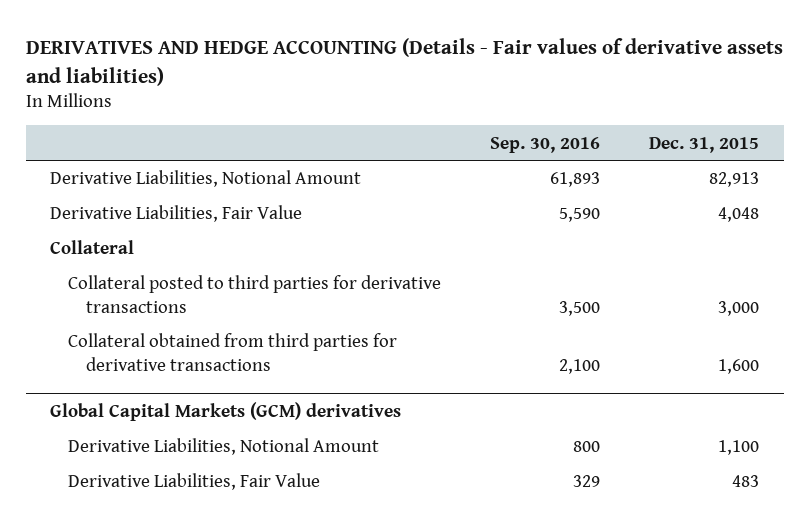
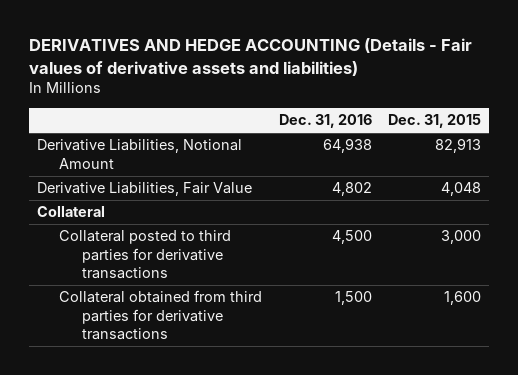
[490,136,601,153] Sep. 30, 2016 -> none
none -> [278,114,372,129] Dec. 31, 2016
[50,401,402,421] Global Capital Markets (GCM) derivatives -> none
[68,438,380,456] Derivative Liabilities, Notional Amount -> none
[68,473,321,491] Derivative Liabilities, Fair Value -> none

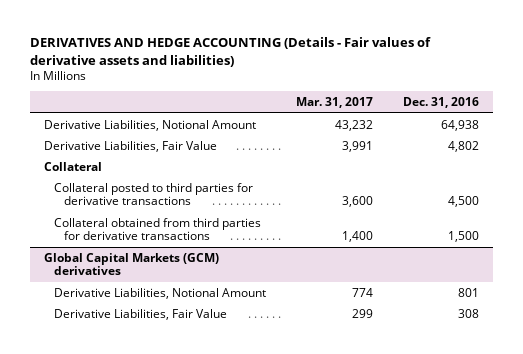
[387,114,481,129] Dec. 31, 2015 -> none
none -> [295,97,373,109] Mar. 31, 2017
none -> [44,252,220,276] Global Capital Markets (GCM) derivatives
none -> [54,287,267,299] Derivative Liabilities, Notional Amount
none -> [54,308,228,320] Derivative Liabilities, Fair Value

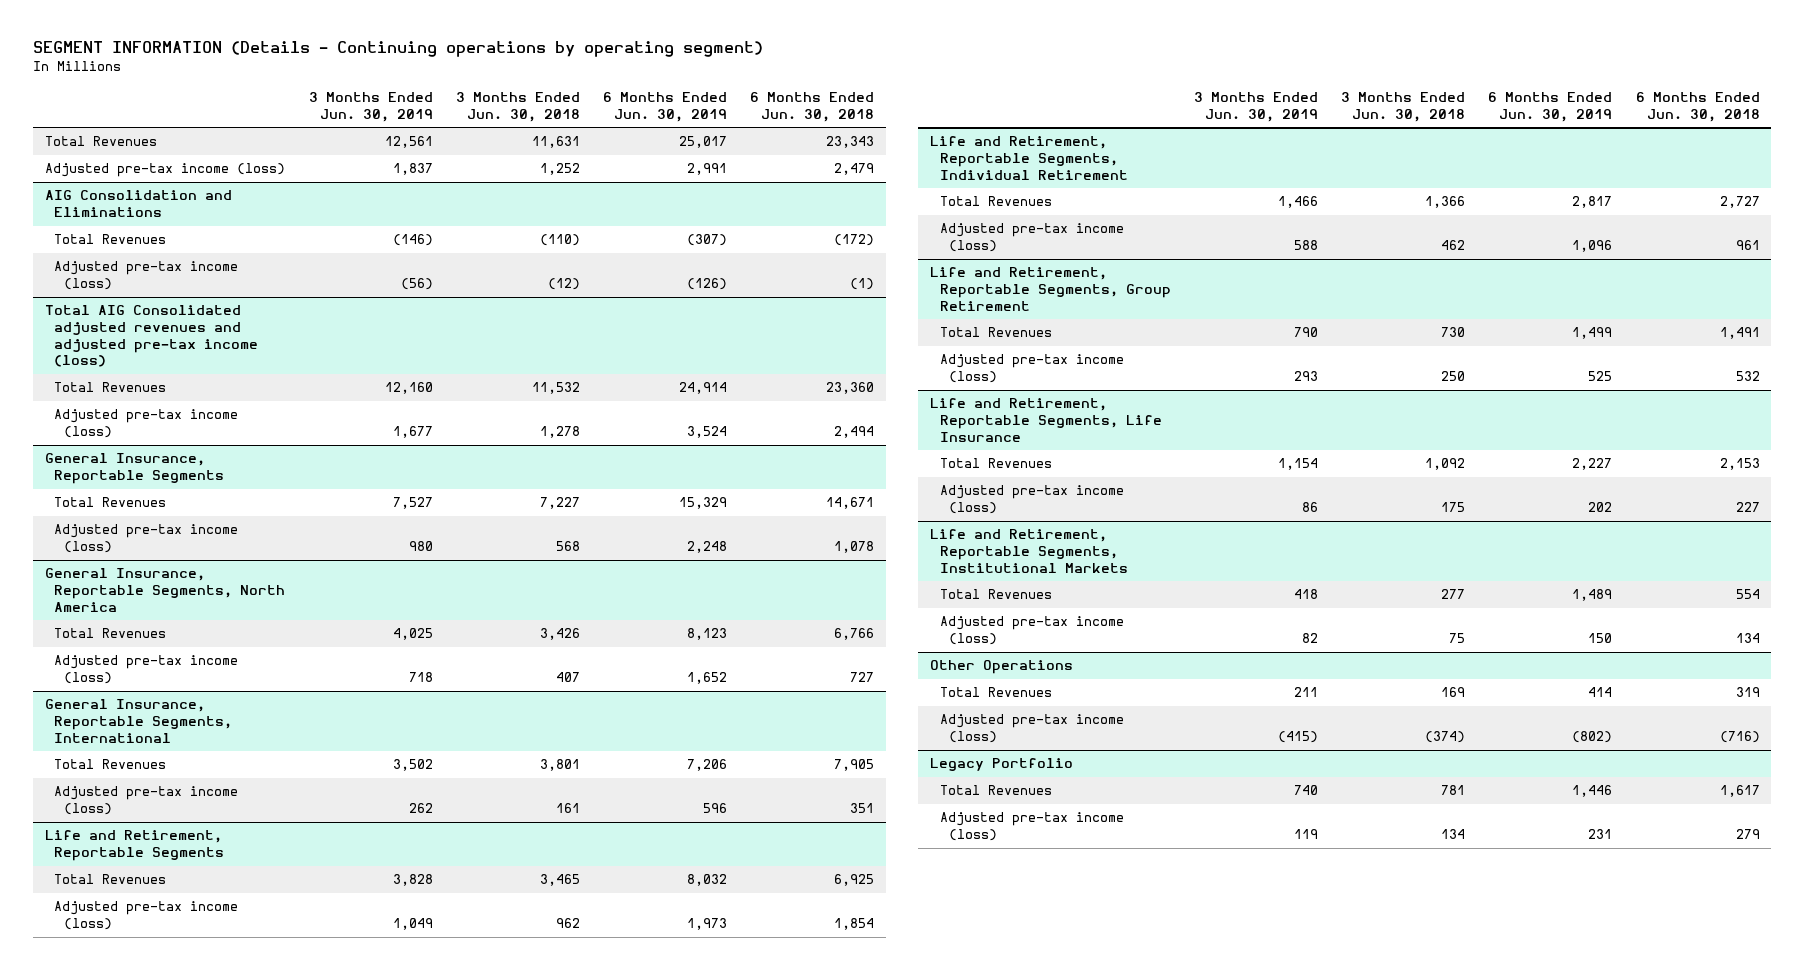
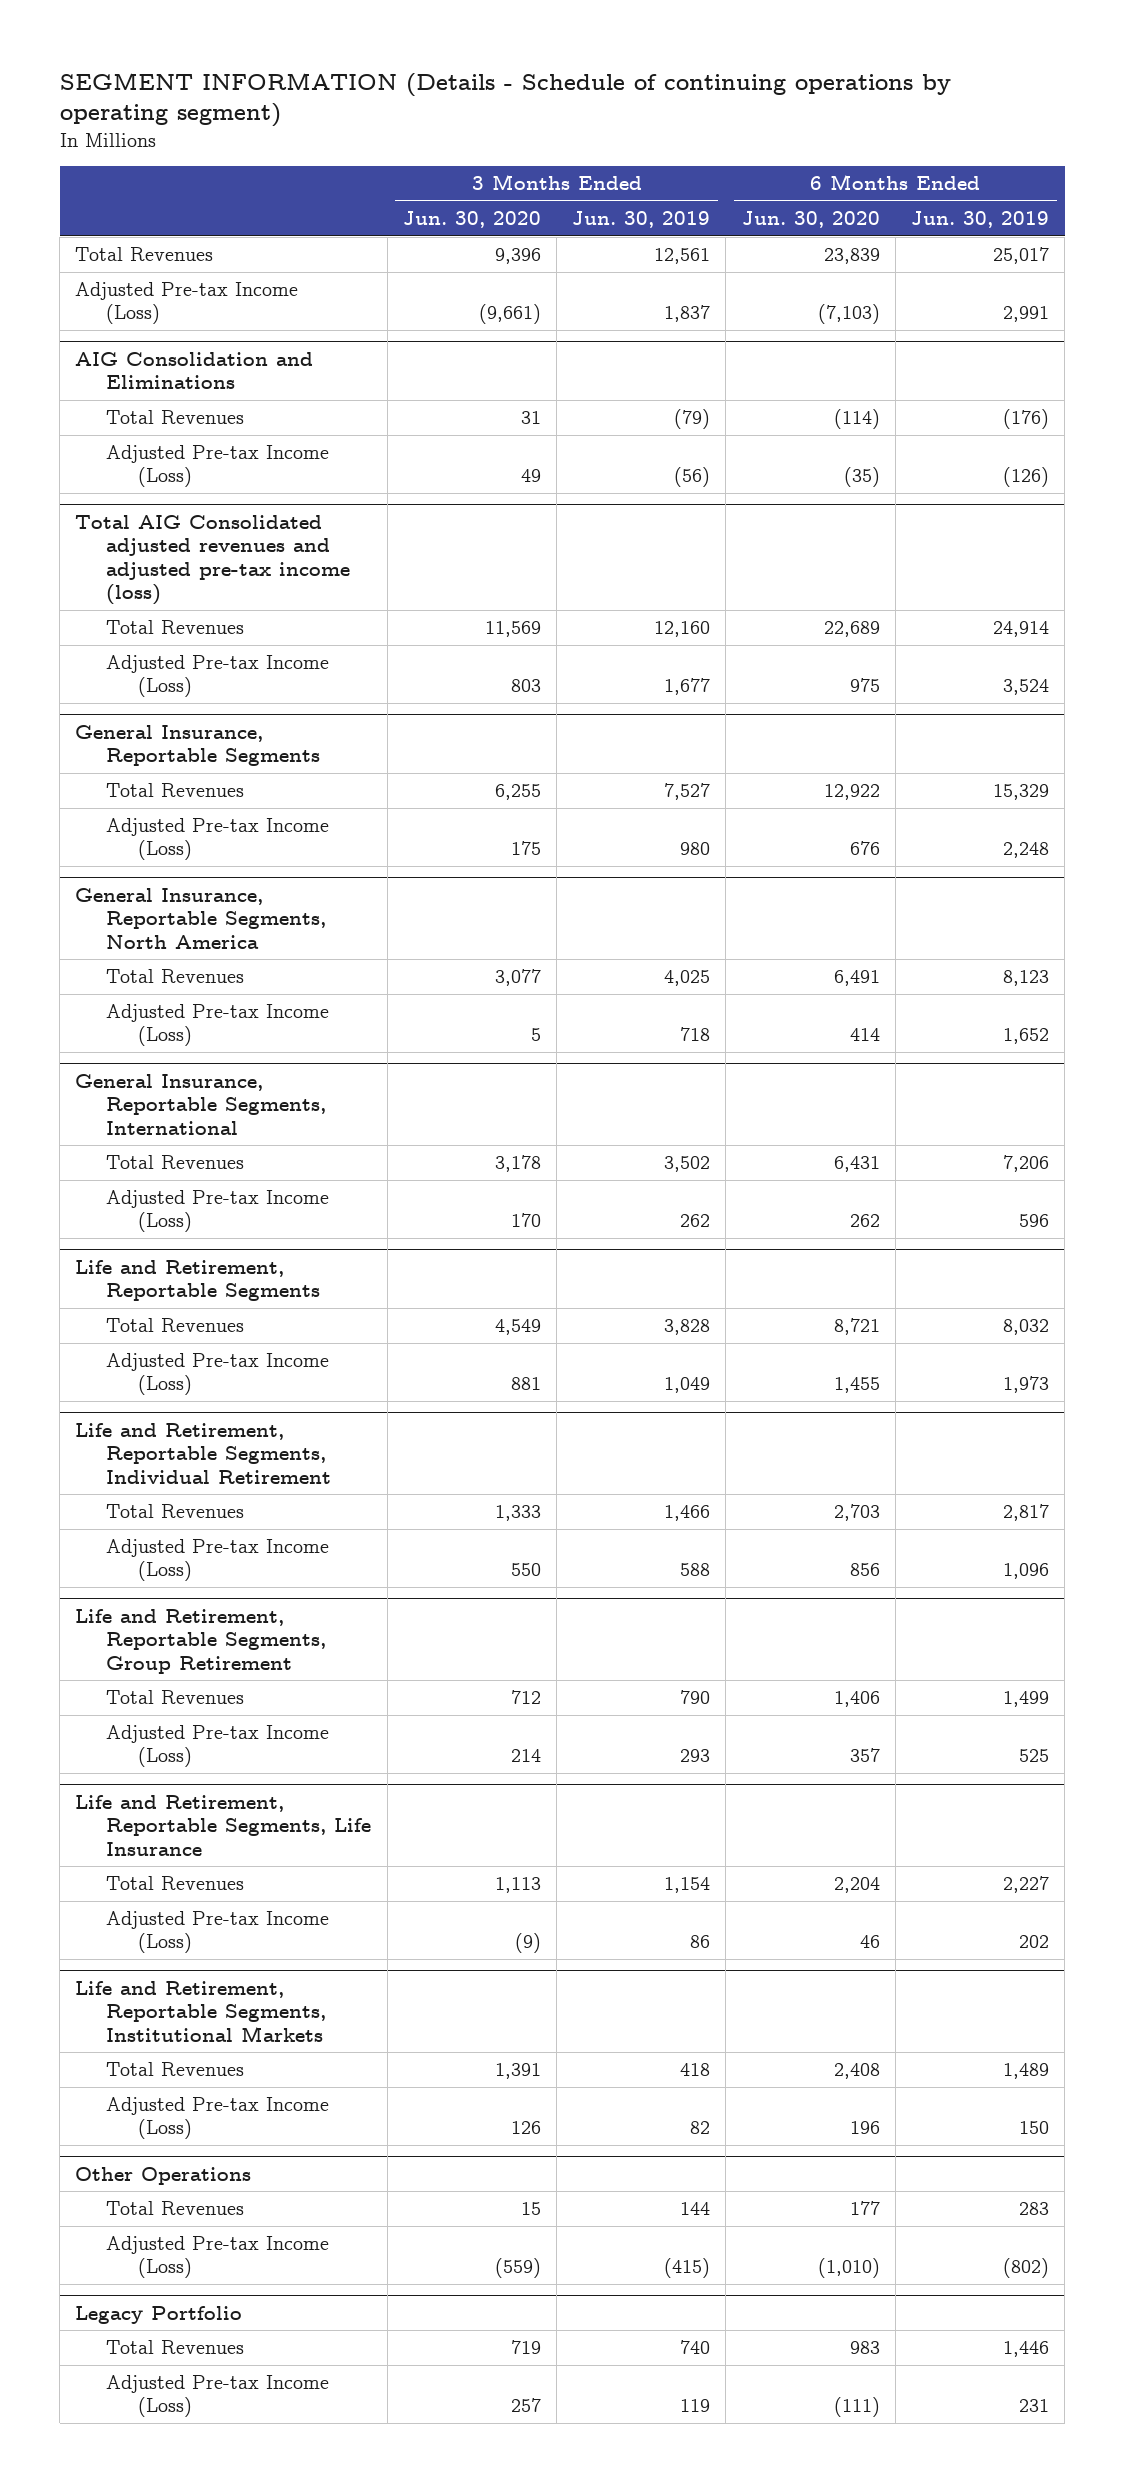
[33,41,764,58] SEGMENT INFORMATION (Details - Continuing operations by operating segment) -> [59,73,951,128] SEGMENT INFORMATION (Details - Schedule of continuing operations by operating segment)
[455,92,580,122] 3 Months Ended Jun. 30, 2018 -> none
[750,92,875,122] 6 Months Ended Jun. 30, 2018 -> none
none -> [402,210,541,228] Jun. 30, 2020
none -> [741,210,880,228] Jun. 30, 2020
[44,163,285,178] Adjusted pre-tax income (loss) -> [75,282,299,325] Adjusted Pre-tax Income (Loss)
[392,234,433,247] (146) -> [674,409,711,430] (79)
[687,234,728,247] (307) -> [1003,409,1050,430] (176)
[54,261,239,291] Adjusted pre-tax income (loss) -> [106,445,330,488] Adjusted Pre-tax Income (Loss)
[54,409,239,439] Adjusted pre-tax income (loss) -> [106,655,330,698] Adjusted Pre-tax Income (Loss)
[54,524,239,554] Adjusted pre-tax income (loss) -> [106,818,330,861] Adjusted Pre-tax Income (Loss)
[54,655,239,685] Adjusted pre-tax income (loss) -> [106,1004,330,1047] Adjusted Pre-tax Income (Loss)
[54,786,239,816] Adjusted pre-tax income (loss) -> [106,1190,330,1233] Adjusted Pre-tax Income (Loss)
[54,901,239,931] Adjusted pre-tax income (loss) -> [106,1353,330,1396] Adjusted Pre-tax Income (Loss)
[939,223,1124,253] Adjusted pre-tax income (loss) -> [106,1539,330,1582] Adjusted Pre-tax Income (Loss)
[939,354,1124,384] Adjusted pre-tax income (loss) -> [106,1725,330,1768] Adjusted Pre-tax Income (Loss)
[939,485,1124,515] Adjusted pre-tax income (loss) -> [106,1911,330,1954] Adjusted Pre-tax Income (Loss)
[939,616,1124,646] Adjusted pre-tax income (loss) -> [106,2097,330,2140] Adjusted Pre-tax Income (Loss)
[1293,687,1318,698] 211 -> [680,2202,711,2216] 144
[1588,687,1613,698] 414 -> [1019,2202,1050,2216] 283
[939,714,1124,744] Adjusted pre-tax income (loss) -> [106,2236,330,2279] Adjusted Pre-tax Income (Loss)
[939,812,1124,842] Adjusted pre-tax income (loss) -> [106,2375,330,2418] Adjusted Pre-tax Income (Loss)

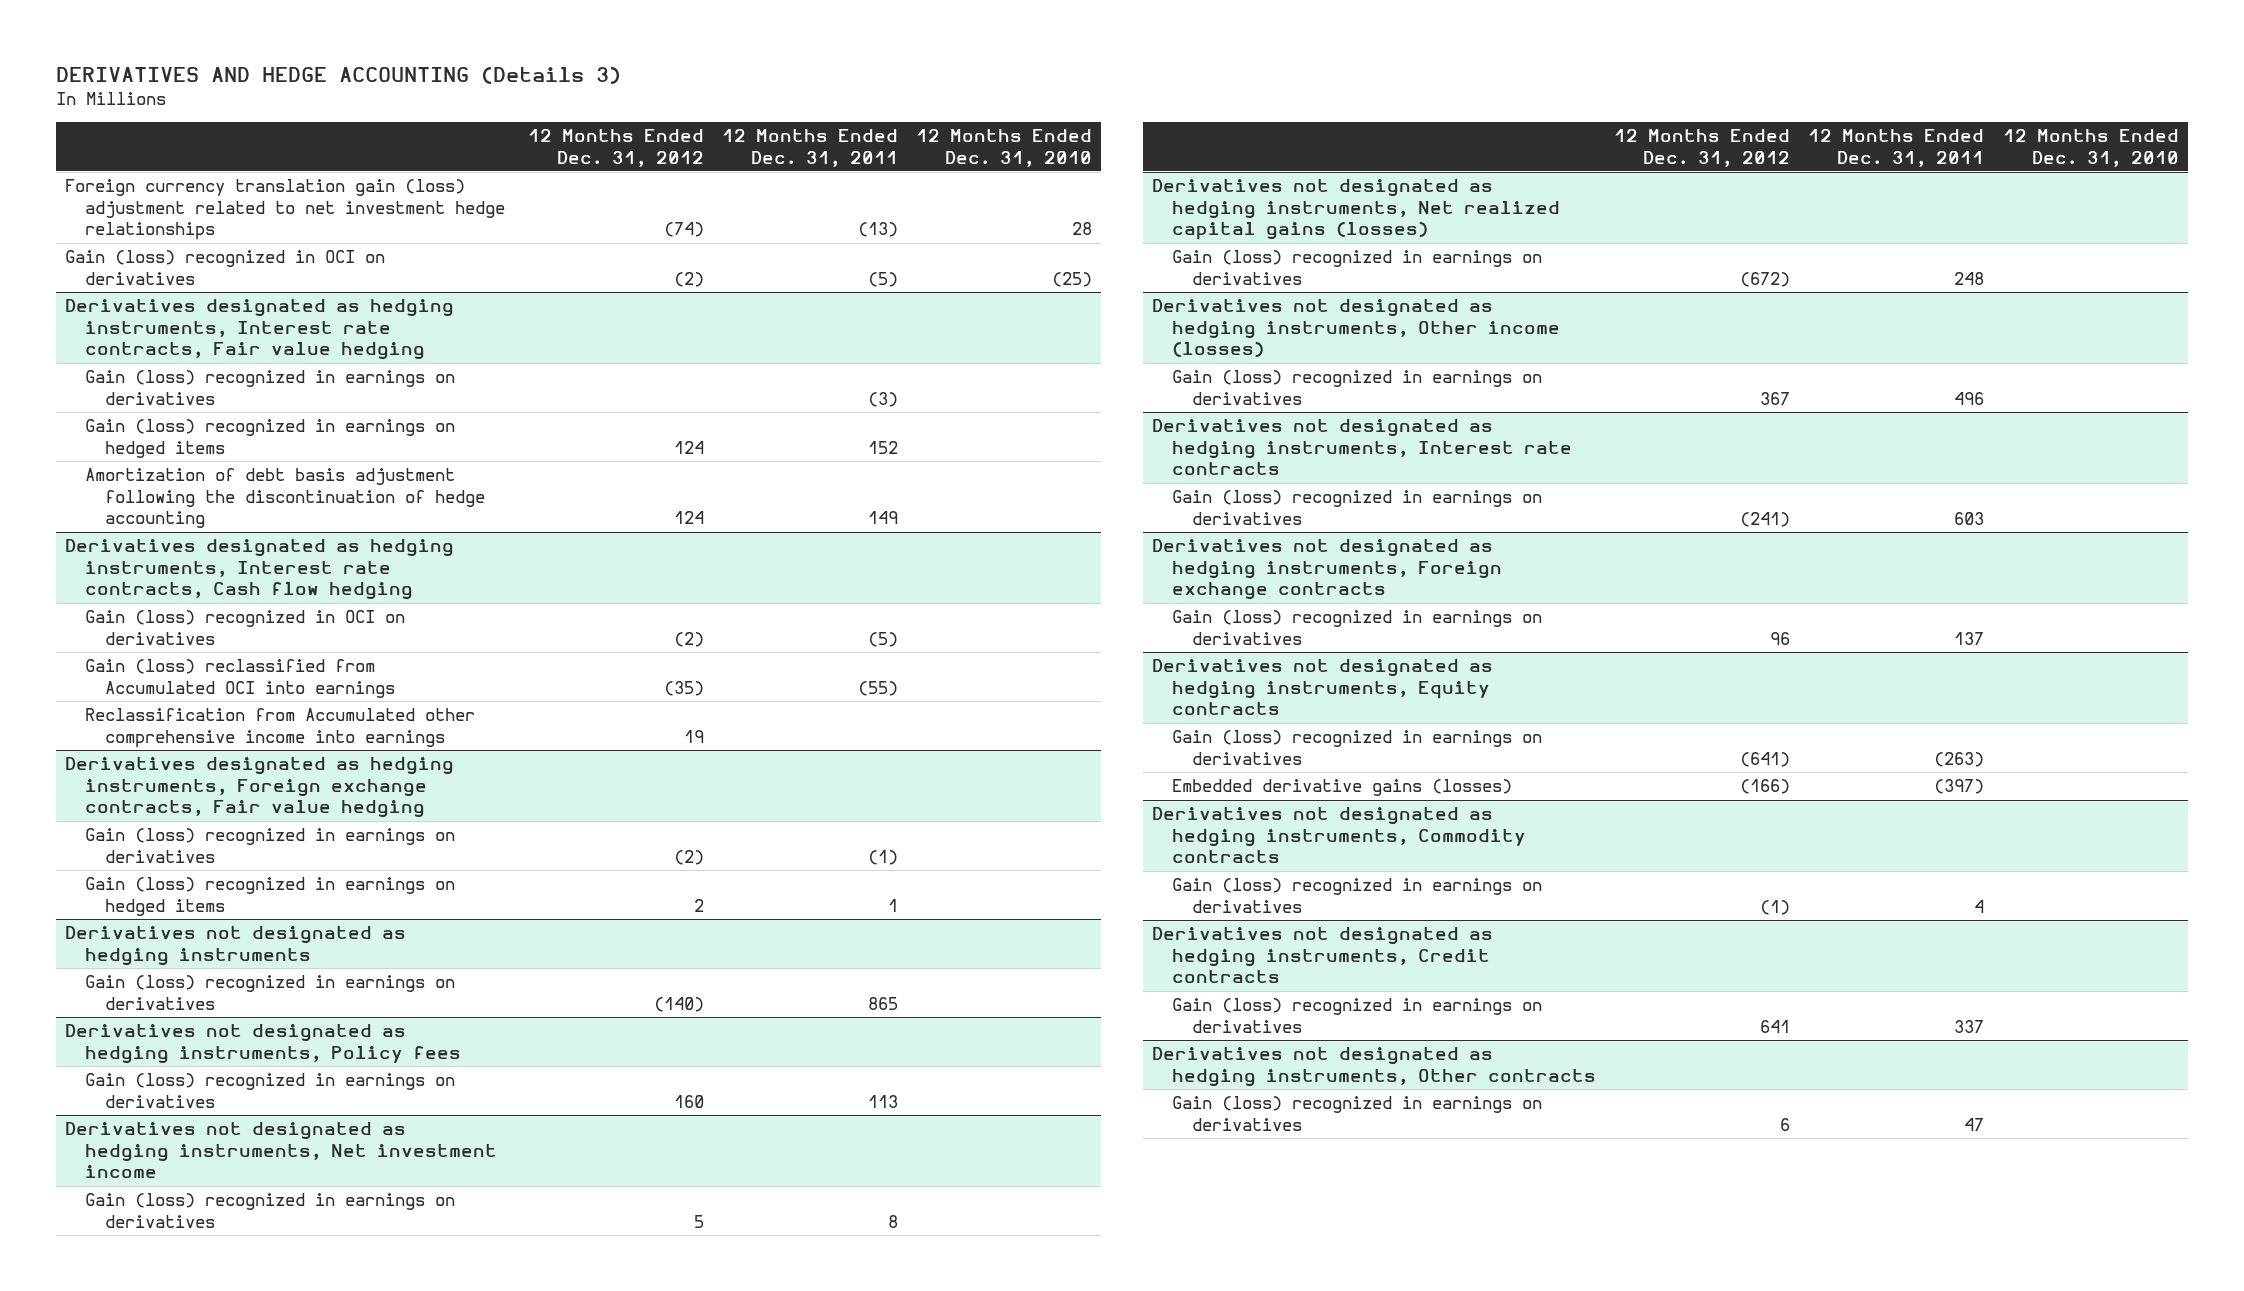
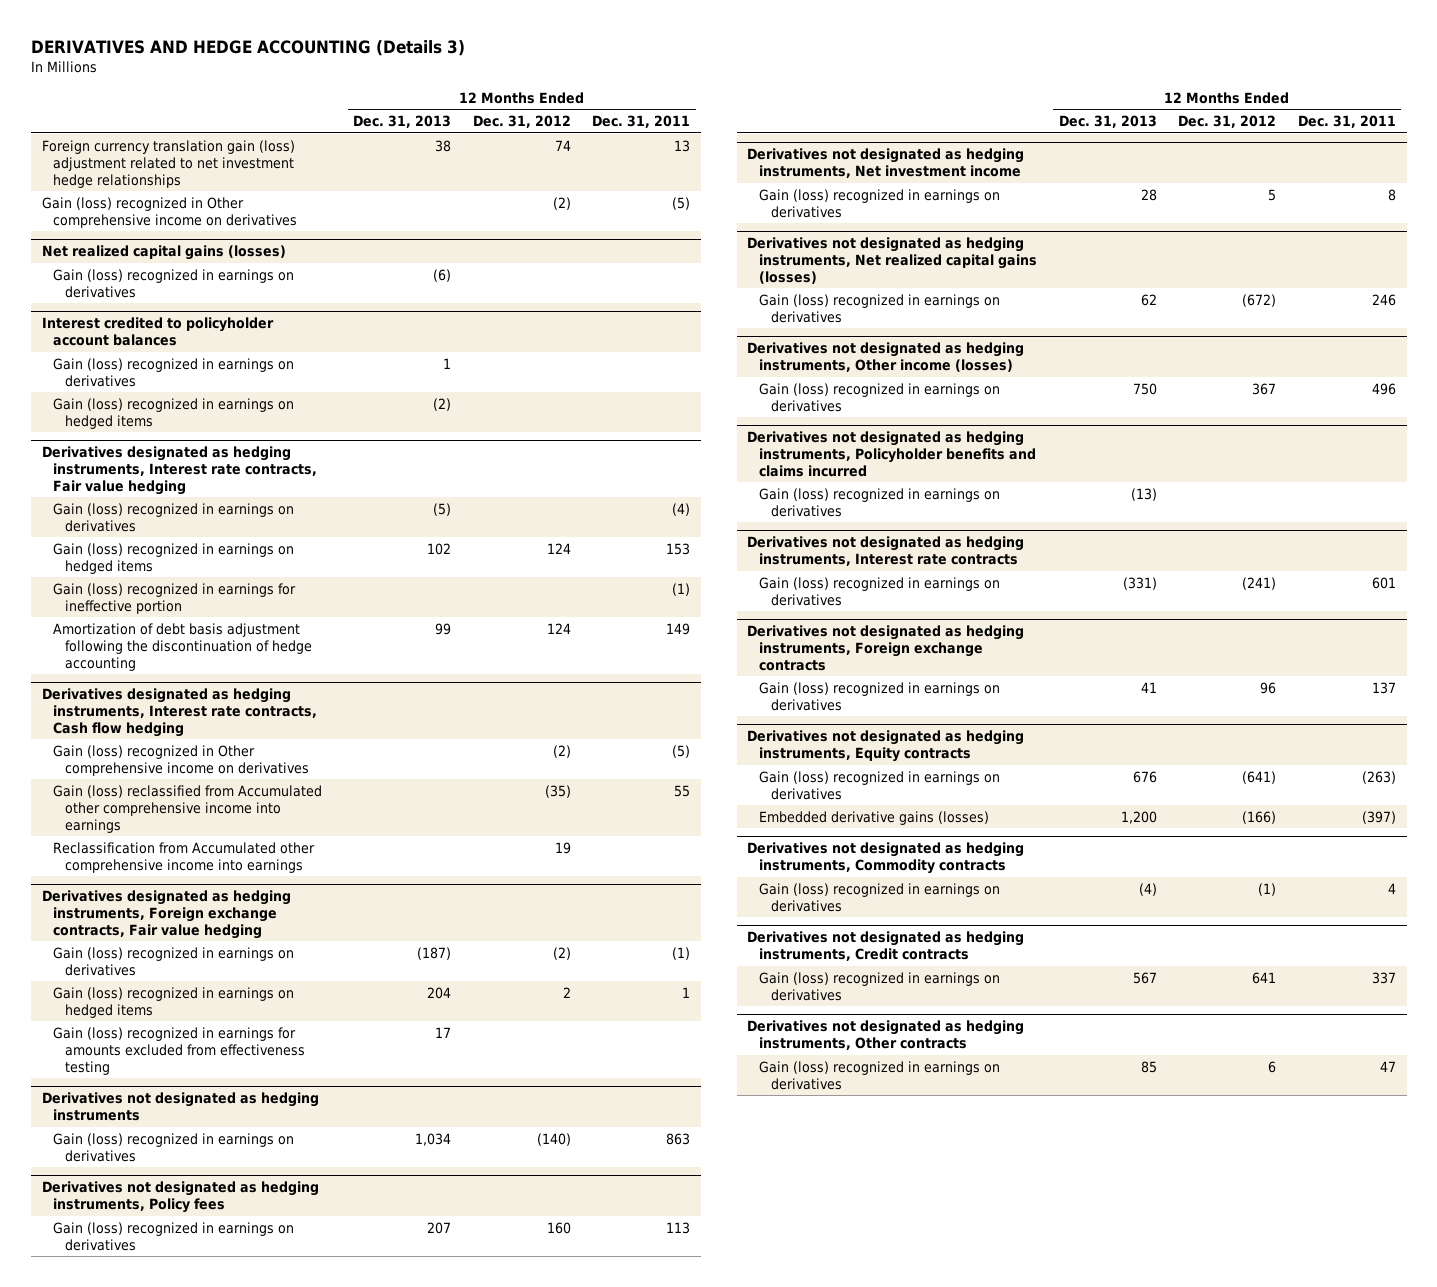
[915,128,1092,167] 12 Months Ended Dec. 31, 2010 -> none
none -> [352,115,451,129] Dec. 31, 2013
[663,222,704,238] (74) -> [554,139,571,151] 74
[857,222,898,238] (13) -> [674,139,691,152] 13
[65,250,386,285] Gain (loss) recognized in OCI on derivatives -> [41,196,298,228] Gain (loss) recognized in Other comprehensive income on derivatives
none -> [41,245,286,261] Net realized capital gains (losses)
none -> [53,268,295,298] Gain (loss) recognized in earnings on derivatives
none -> [41,317,274,347] Interest credited to policyholder account balances
none -> [53,357,295,387] Gain (loss) recognized in earnings on derivatives
none -> [53,397,295,429] Gain (loss) recognized in earnings on hedged items
[867,391,898,407] (3) -> [672,502,691,516] (4)
[867,440,898,454] 152 -> [666,542,691,555] 153
none -> [53,582,297,614] Gain (loss) recognized in earnings for ineffective portion
[85,610,406,645] Gain (loss) recognized in OCI on derivatives -> [53,744,309,776] Gain (loss) recognized in Other comprehensive income on derivatives
[85,659,396,698] Gain (loss) reclassified from Accumulated OCI into earnings -> [53,784,323,833] Gain (loss) reclassified from Accumulated other comprehensive income into earnings
[857,680,898,696] (55) -> [674,784,691,797] 55
none -> [53,1026,305,1075] Gain (loss) recognized in earnings for amounts excluded from effectiveness testing
[867,996,898,1010] 865 -> [666,1132,691,1145] 863
[1954,271,1985,285] 248 -> [1371,293,1396,306] 246
none -> [747,431,1036,478] Derivatives not designated as hedging instruments, Policyholder benefits and claims incurred
none -> [758,487,1000,517] Gain (loss) recognized in earnings on derivatives
[1954,511,1985,525] 603 -> [1371,576,1396,589] 601

